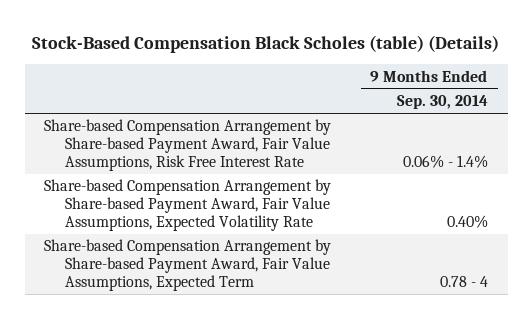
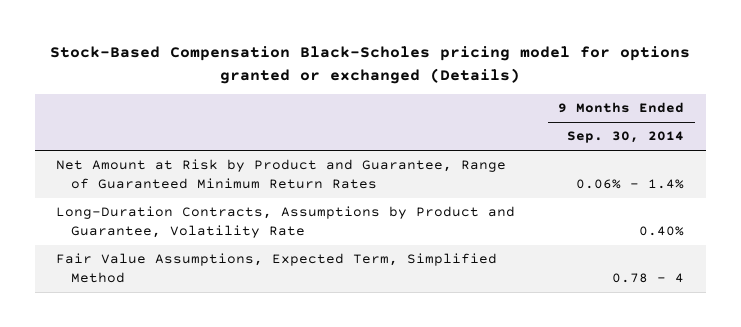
[32,34,500,53] Stock-Based Compensation Black Scholes (table) (Details) -> [50,46,691,84] Stock-Based Compensation Black-Scholes pricing model for options granted or exchanged (Details)
[44,119,332,172] Share-based Compensation Arrangement by Share-based Payment Award, Fair Value Assumptions, Risk Free Interest Rate -> [56,159,507,189] Net Amount at Risk by Product and Guarantee, Range of Guaranteed Minimum Return Rates
[44,179,332,232] Share-based Compensation Arrangement by Share-based Payment Award, Fair Value Assumptions, Expected Volatility Rate -> [56,206,516,238] Long-Duration Contracts, Assumptions by Product and Guarantee, Volatility Rate
[44,239,332,292] Share-based Compensation Arrangement by Share-based Payment Award, Fair Value Assumptions, Expected Term -> [56,253,498,283] Fair Value Assumptions, Expected Term, Simplified Method

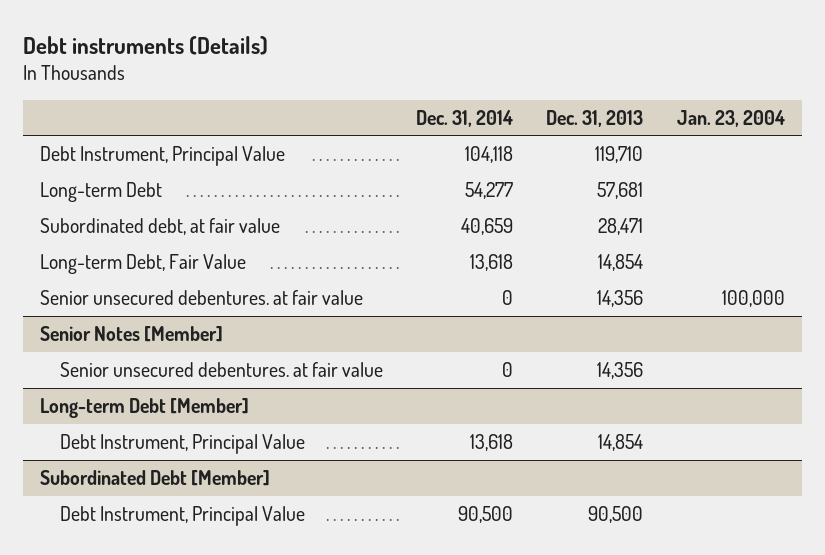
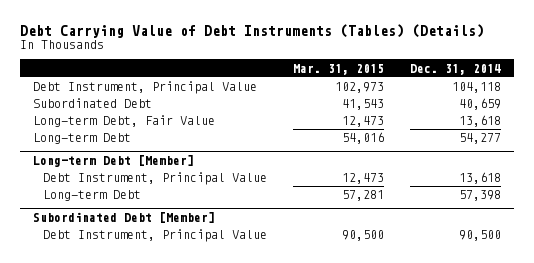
[23,35,269,55] Debt instruments (Details) -> [20,23,485,38] Debt Carrying Value of Debt Instruments (Tables) (Details)
[546,109,644,127] Dec. 31, 2013 -> none
[676,109,785,127] Jan. 23, 2004 -> none
none -> [292,63,384,75] Mar. 31, 2015
[39,217,280,235] Subordinated debt, at fair value -> [33,98,153,109] Subordinated Debt
[39,289,363,305] Senior unsecured debentures. at fair value -> none
[39,325,223,342] Senior Notes [Member] -> none
[59,361,383,377] Senior unsecured debentures. at fair value -> none
[39,181,162,202] Long-term Debt -> [33,133,132,145] Long-term Debt
none -> [42,190,141,202] Long-term Debt

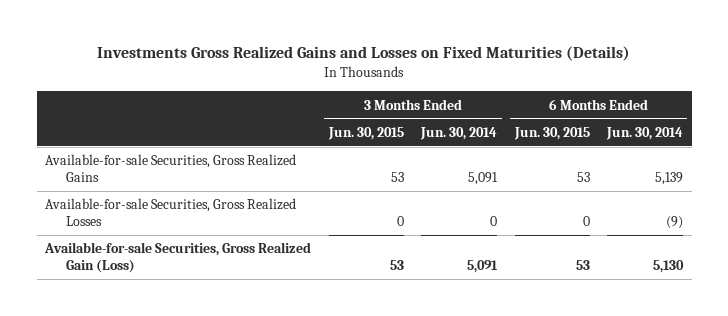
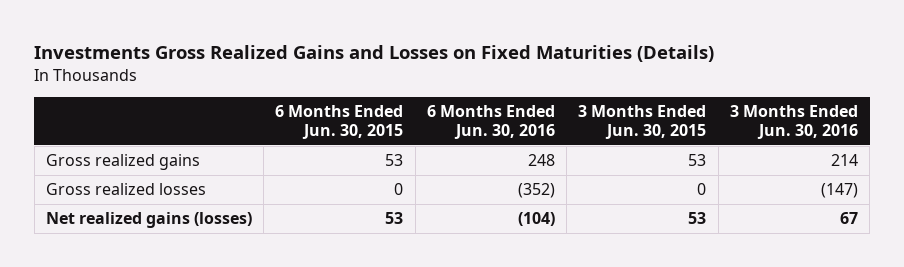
[420,126,498,140] Jun. 30, 2014 -> none
[606,126,684,140] Jun. 30, 2014 -> none
none -> [426,105,555,139] 6 Months Ended Jun. 30, 2016
none -> [729,105,858,139] 3 Months Ended Jun. 30, 2016
[45,154,297,183] Available-for-sale Securities, Gross Realized Gains -> [45,154,200,171] Gross realized gains
[45,198,297,227] Available-for-sale Securities, Gross Realized Losses -> [45,183,206,196] Gross realized losses
[44,242,312,274] Available-for-sale Securities, Gross Realized Gain (Loss) -> [45,212,252,229] Net realized gains (losses)

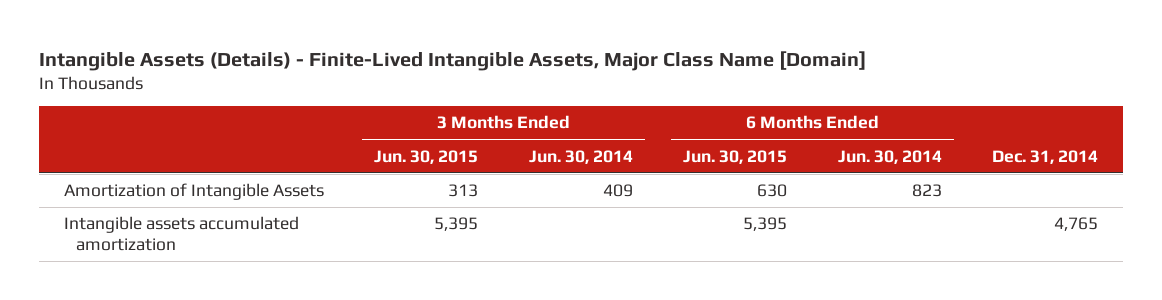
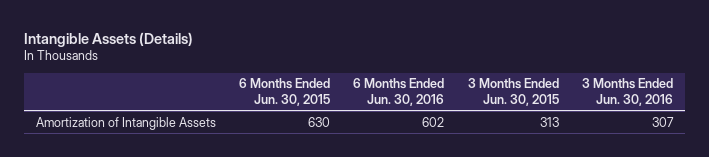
[38,50,866,71] Intangible Assets (Details) - Finite-Lived Intangible Assets, Major Class Name [Domain] -> [24,31,194,47] Intangible Assets (Details)
[528,149,633,164] Jun. 30, 2014 -> none
[837,149,942,164] Jun. 30, 2014 -> none
[992,149,1099,164] Dec. 31, 2014 -> none
none -> [353,78,445,106] 6 Months Ended Jun. 30, 2016
none -> [581,78,673,106] 3 Months Ended Jun. 30, 2016
[63,216,299,252] Intangible assets accumulated amortization -> none

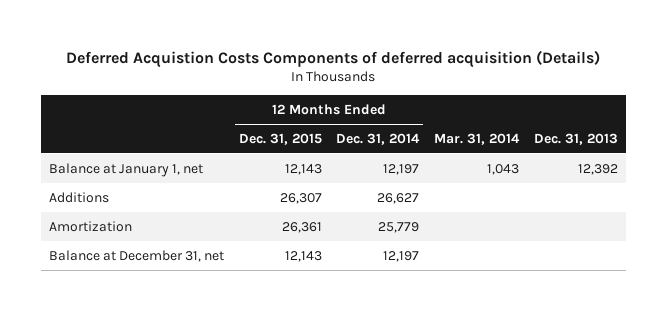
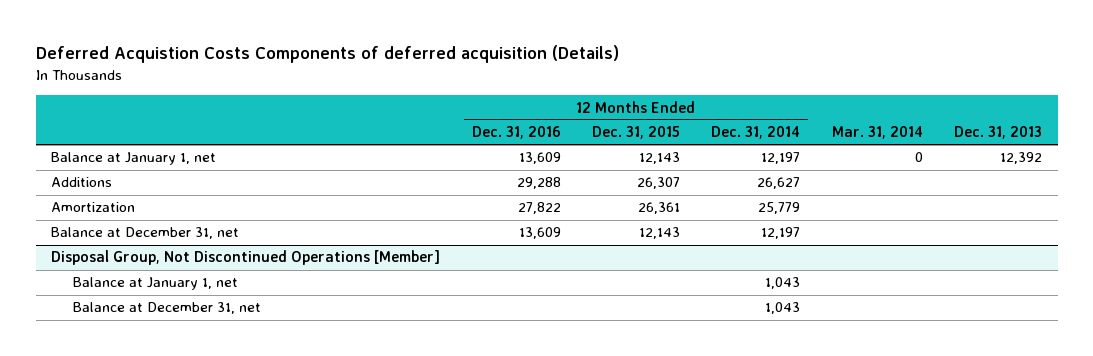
none -> [471,126,561,140] Dec. 31, 2016
[487,163,520,175] 1,043 -> [914,152,923,163] 0
none -> [51,250,441,266] Disposal Group, Not Discontinued Operations [Member]
none -> [72,277,238,291] Balance at January 1, net
none -> [72,302,261,315] Balance at December 31, net

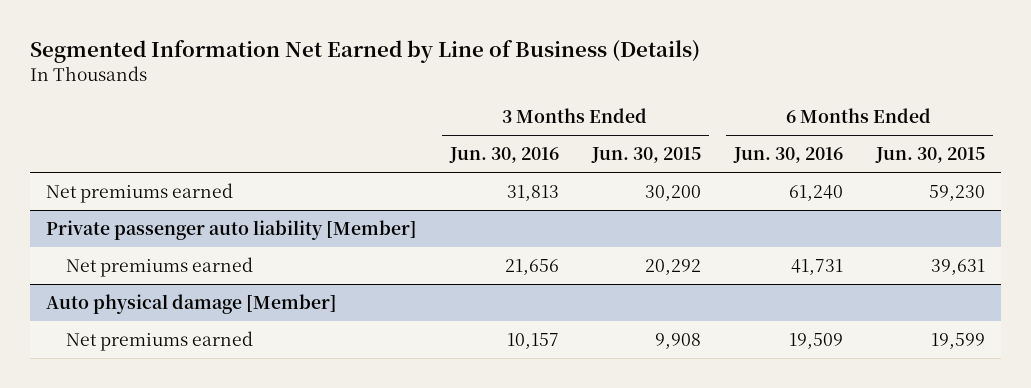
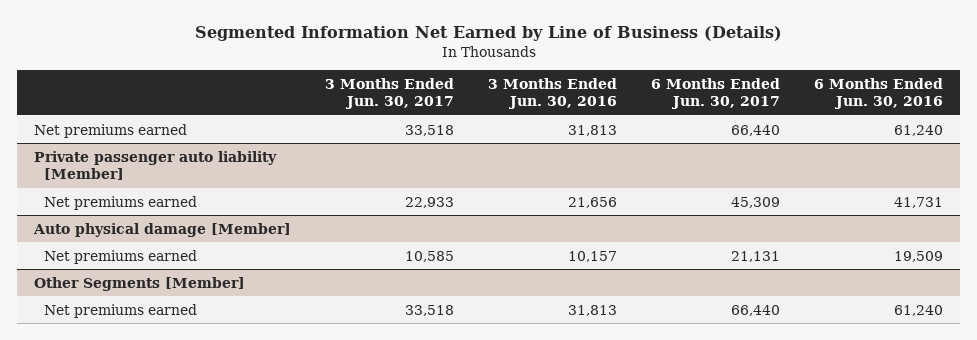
[590,147,701,164] Jun. 30, 2015 -> none
[874,147,985,164] Jun. 30, 2015 -> none
none -> [324,77,454,110] 3 Months Ended Jun. 30, 2017
none -> [651,77,781,110] 6 Months Ended Jun. 30, 2017
none -> [33,276,245,291] Other Segments [Member]
none -> [44,303,198,318] Net premiums earned

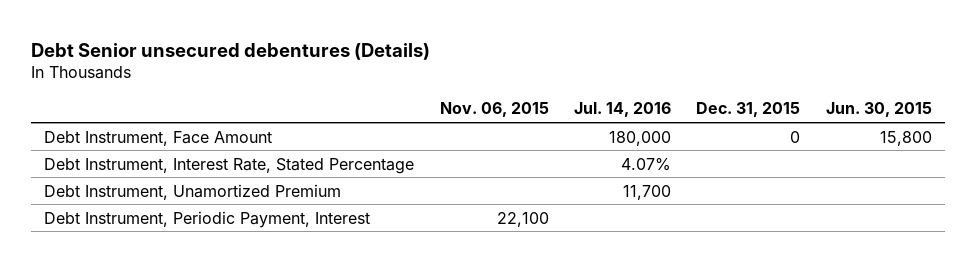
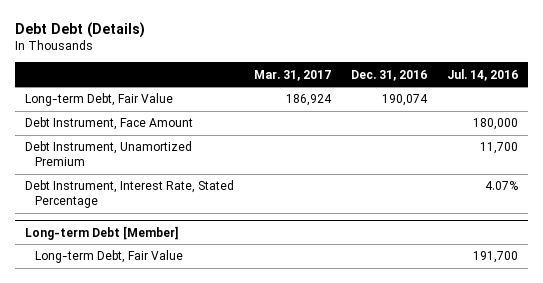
[31,42,431,60] Debt Senior unsecured debentures (Details) -> [15,22,146,39] Debt Debt (Details)
[439,102,549,118] Nov. 06, 2015 -> none
[696,102,801,118] Dec. 31, 2015 -> none
[825,102,932,118] Jun. 30, 2015 -> none
none -> [254,69,332,81] Mar. 31, 2017
none -> [350,69,427,81] Dec. 31, 2016
none -> [25,93,174,107] Long-term Debt, Fair Value
[44,210,371,228] Debt Instrument, Periodic Payment, Interest -> none
[44,157,415,174] Debt Instrument, Interest Rate, Stated Percentage -> [25,180,235,208] Debt Instrument, Interest Rate, Stated Percentage
none -> [25,225,180,240] Long-term Debt [Member]
none -> [34,250,183,264] Long-term Debt, Fair Value

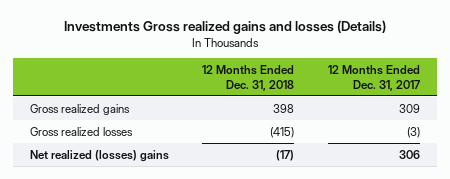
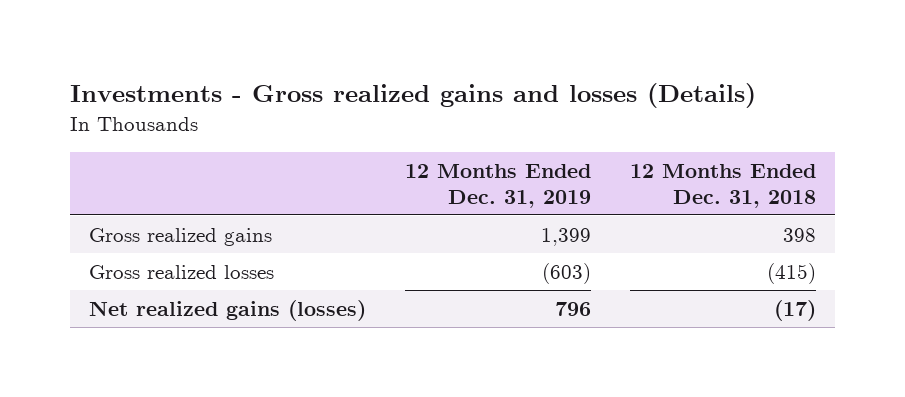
[63,19,386,34] Investments Gross realized gains and losses (Details) -> [69,83,756,109] Investments - Gross realized gains and losses (Details)
[328,64,421,91] 12 Months Ended Dec. 31, 2017 -> none
none -> [405,163,592,208] 12 Months Ended Dec. 31, 2019
[29,149,169,162] Net realized (losses) gains -> [89,299,367,321] Net realized gains (losses)

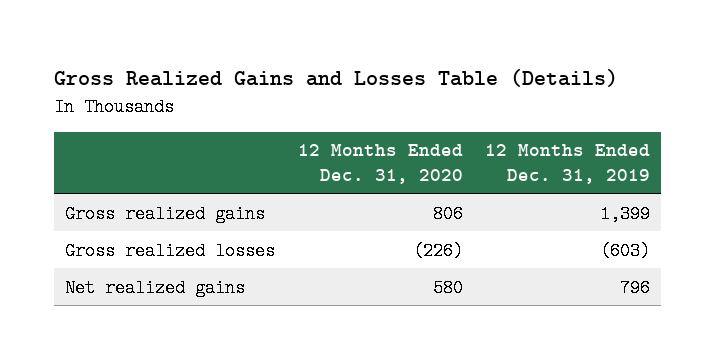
[69,83,756,109] Investments - Gross realized gains and losses (Details) -> [53,68,618,87] Gross Realized Gains and Losses Table (Details)
[629,163,816,208] 12 Months Ended Dec. 31, 2018 -> none
none -> [297,144,463,184] 12 Months Ended Dec. 31, 2020
[89,299,367,321] Net realized gains (losses) -> [64,278,245,297] Net realized gains

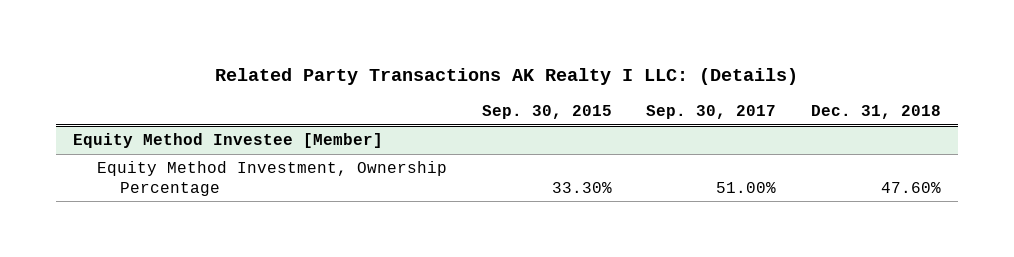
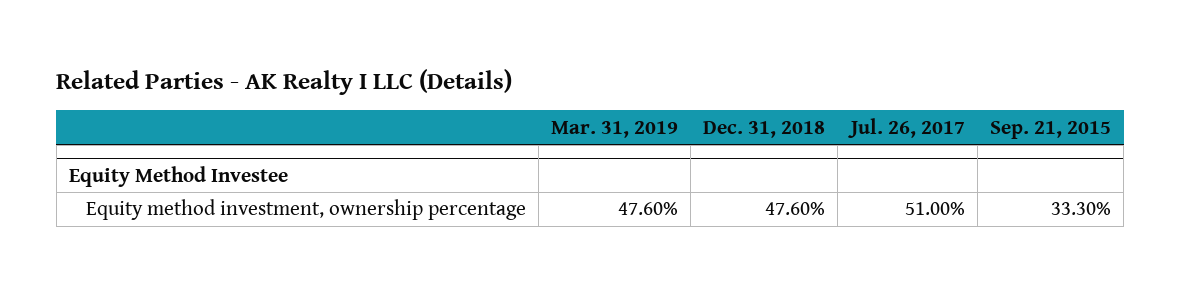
[215,68,799,86] Related Party Transactions AK Realty I LLC: (Details) -> [56,69,513,96] Related Parties - AK Realty I LLC (Details)
[481,105,612,120] Sep. 30, 2015 -> none
[646,105,777,120] Sep. 30, 2017 -> none
none -> [551,120,679,138] Mar. 31, 2019
none -> [847,117,965,138] Jul. 26, 2017
none -> [989,120,1111,139] Sep. 21, 2015
[73,133,384,149] Equity Method Investee [Member] -> [69,165,289,187] Equity Method Investee
[96,161,447,196] Equity Method Investment, Ownership Percentage -> [85,199,526,221] Equity method investment, ownership percentage

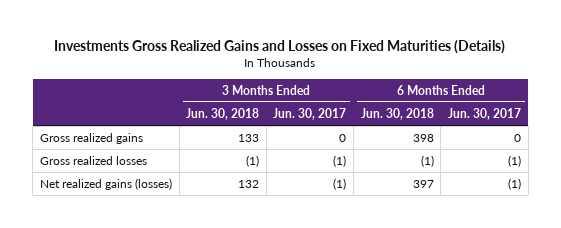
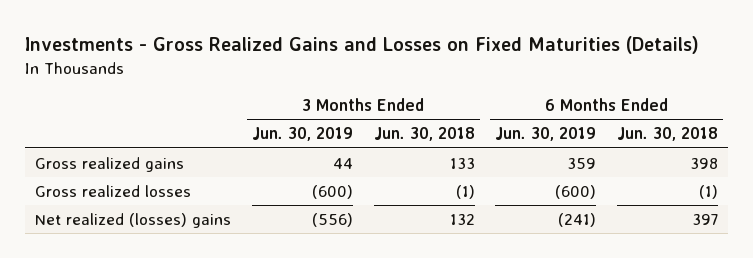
[54,40,506,55] Investments Gross Realized Gains and Losses on Fixed Maturities (Details) -> [24,36,699,55] Investments - Gross Realized Gains and Losses on Fixed Maturities (Details)
[273,107,347,120] Jun. 30, 2017 -> none
[448,107,522,120] Jun. 30, 2017 -> none
none -> [251,127,353,142] Jun. 30, 2019
none -> [495,127,597,142] Jun. 30, 2019
[39,177,172,190] Net realized gains (losses) -> [35,212,232,228] Net realized (losses) gains

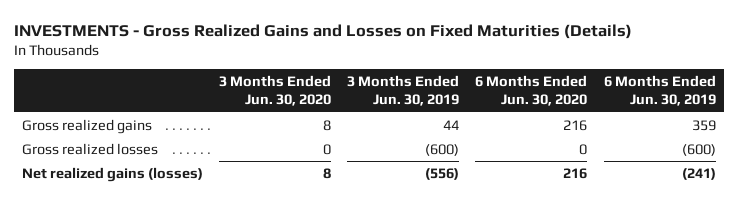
[24,36,699,55] Investments - Gross Realized Gains and Losses on Fixed Maturities (Details) -> [13,23,632,39] INVESTMENTS - Gross Realized Gains and Losses on Fixed Maturities (Details)
[373,127,475,142] Jun. 30, 2018 -> none
[616,127,718,142] Jun. 30, 2018 -> none
none -> [218,75,331,106] 3 Months Ended Jun. 30, 2020
none -> [475,75,588,106] 6 Months Ended Jun. 30, 2020
[35,212,232,228] Net realized (losses) gains -> [21,166,203,182] Net realized gains (losses)

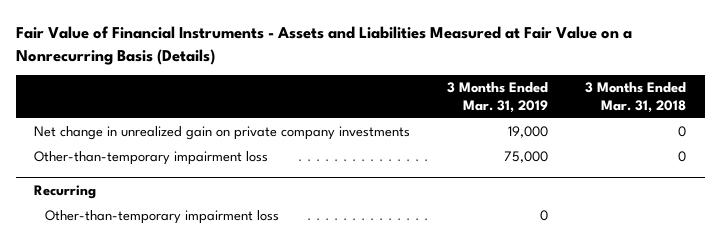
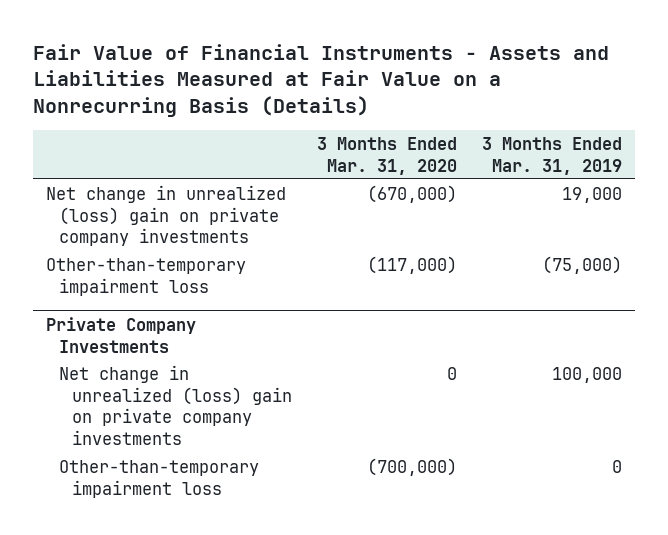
[585,82,687,114] 3 Months Ended Mar. 31, 2018 -> none
none -> [317,136,458,175] 3 Months Ended Mar. 31, 2020
[34,185,97,200] Recurring -> none
[34,126,411,141] Net change in unrealized gain on private company investments -> [45,184,286,247] Net change in unrealized (loss) gain on private company investments
[504,151,549,164] 75,000 -> [542,255,623,274] (75,000)
none -> [45,316,196,353] Private Company Investments
none -> [58,364,292,446] Net change in unrealized (loss) gain on private company investments

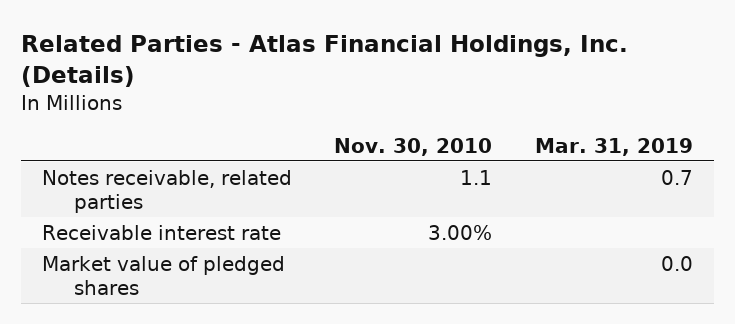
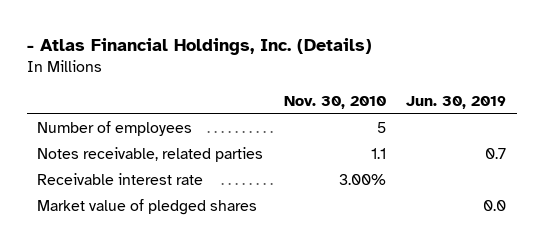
[21,35,629,88] Related Parties - Atlas Financial Holdings, Inc. (Details) -> [26,38,372,56] - Atlas Financial Holdings, Inc. (Details)
[534,137,693,156] Mar. 31, 2019 -> none
none -> [406,96,507,110] Jun. 30, 2019
none -> [36,121,192,137] Number of employees

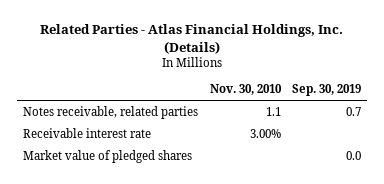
[26,38,372,56] - Atlas Financial Holdings, Inc. (Details) -> [40,24,344,54] Related Parties - Atlas Financial Holdings, Inc. (Details)
[406,96,507,110] Jun. 30, 2019 -> none
none -> [292,84,362,97] Sep. 30, 2019
[36,121,192,137] Number of employees -> none

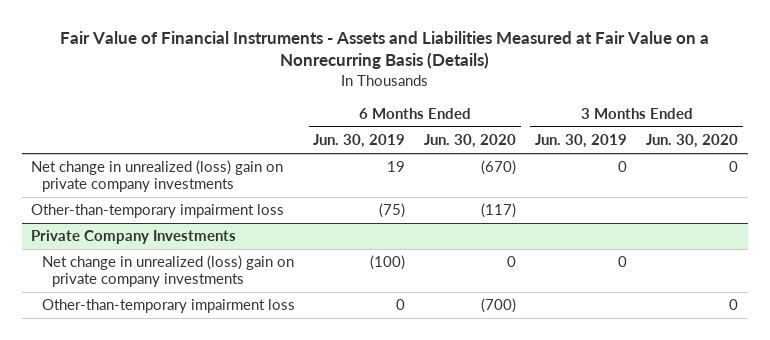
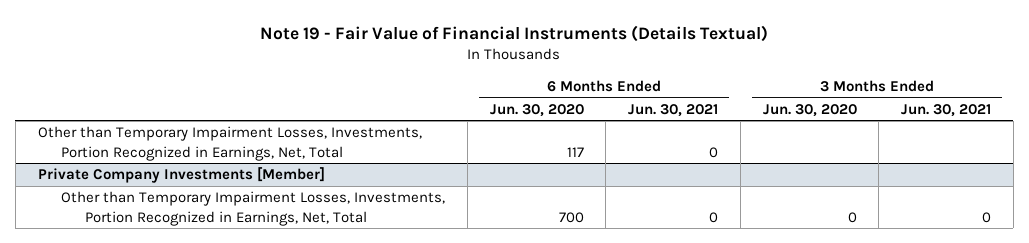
[59,31,709,70] Fair Value of Financial Instruments - Assets and Liabilities Measured at Fair Value on a Nonrecurring Basis (Details) -> [260,24,769,42] Note 19 - Fair Value of Financial Instruments (Details Textual)
[313,134,406,149] Jun. 30, 2019 -> none
[535,134,628,149] Jun. 30, 2019 -> none
none -> [628,103,719,117] Jun. 30, 2021
none -> [901,103,992,117] Jun. 30, 2021
[31,160,284,192] Net change in unrealized (loss) gain on private company investments -> none
[41,255,294,287] Net change in unrealized (loss) gain on private company investments -> none
[31,204,285,219] Other-than-temporary impairment loss -> [37,126,422,161] Other than Temporary Impairment Losses, Investments, Portion Recognized in Earnings, Net, Total
[481,203,517,219] (117) -> [566,146,584,157] 117
[31,230,237,245] Private Company Investments -> [37,167,325,184] Private Company Investments [Member]
[41,299,295,314] Other-than-temporary impairment loss -> [61,191,446,226] Other than Temporary Impairment Losses, Investments, Portion Recognized in Earnings, Net, Total
[481,298,517,314] (700) -> [558,211,584,223] 700

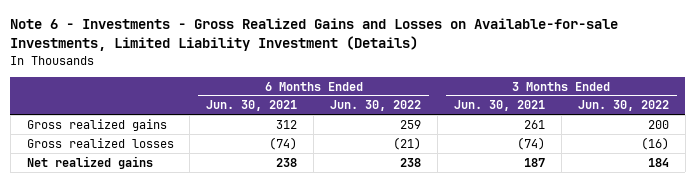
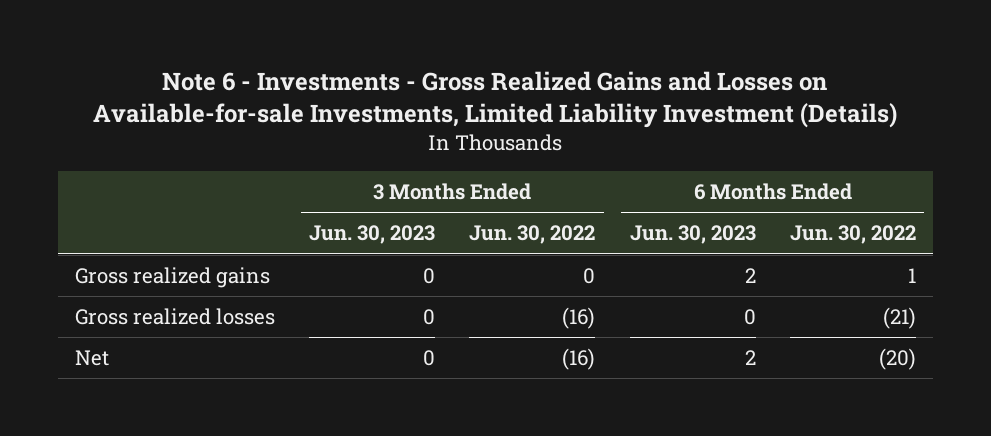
[206,100,298,112] Jun. 30, 2021 -> none
[453,100,545,112] Jun. 30, 2021 -> none
none -> [309,225,436,245] Jun. 30, 2023
none -> [629,225,756,245] Jun. 30, 2023
[400,119,422,129] 259 -> [907,268,916,284] 1
[647,119,669,129] 200 -> [583,268,596,285] 0
[26,155,153,169] Net realized gains -> none
none -> [75,350,110,367] Net

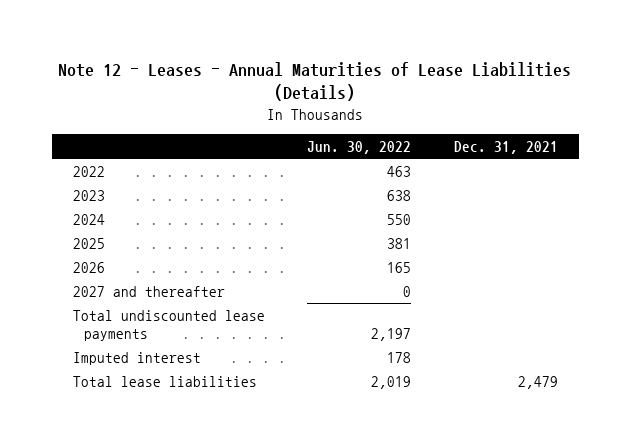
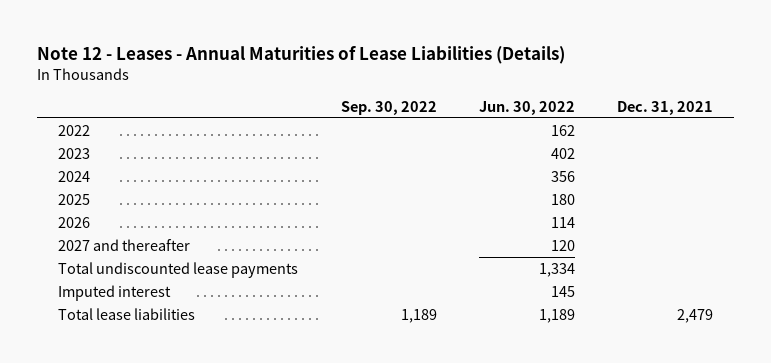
none -> [340,100,437,115] Sep. 30, 2022
[387,165,412,177] 463 -> [550,124,575,136] 162
[387,189,412,201] 638 -> [550,147,575,159] 402
[387,213,412,225] 550 -> [550,170,575,182] 356
[387,237,412,249] 381 -> [550,193,575,205] 180
[387,261,412,273] 165 -> [550,216,575,228] 114
[403,285,412,297] 0 -> [550,239,575,251] 120
[371,328,412,342] 2,197 -> [538,262,575,277] 1,334
[387,351,412,363] 178 -> [550,285,575,297] 145
[371,375,412,389] 2,019 -> [538,308,575,323] 1,189

